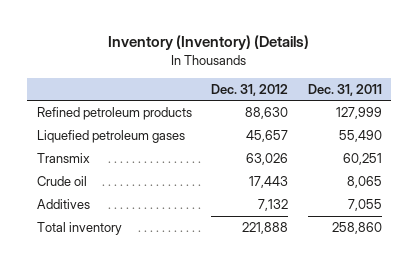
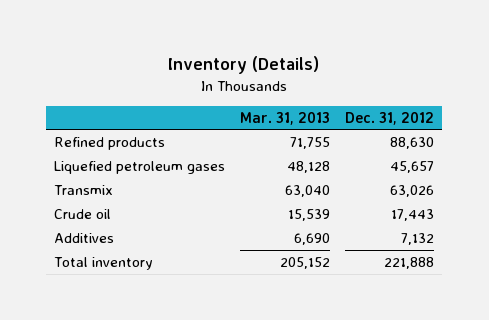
[108,35,310,51] Inventory (Inventory) (Details) -> [168,56,320,75] Inventory (Details)
[307,83,382,96] Dec. 31, 2011 -> none
none -> [240,111,331,125] Mar. 31, 2013
[36,107,192,121] Refined petroleum products -> [54,136,166,150] Refined products

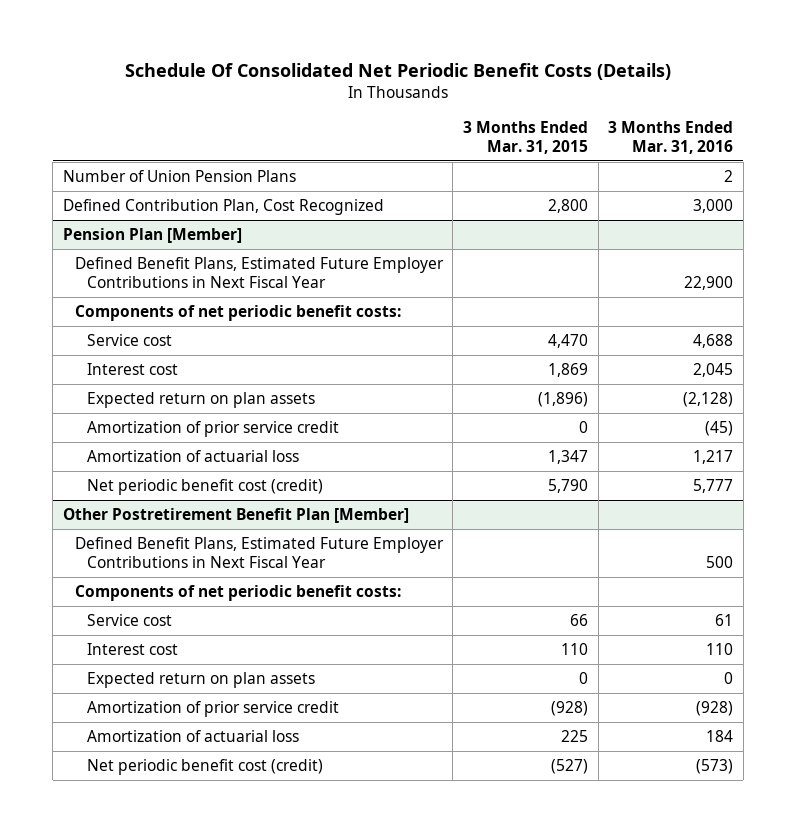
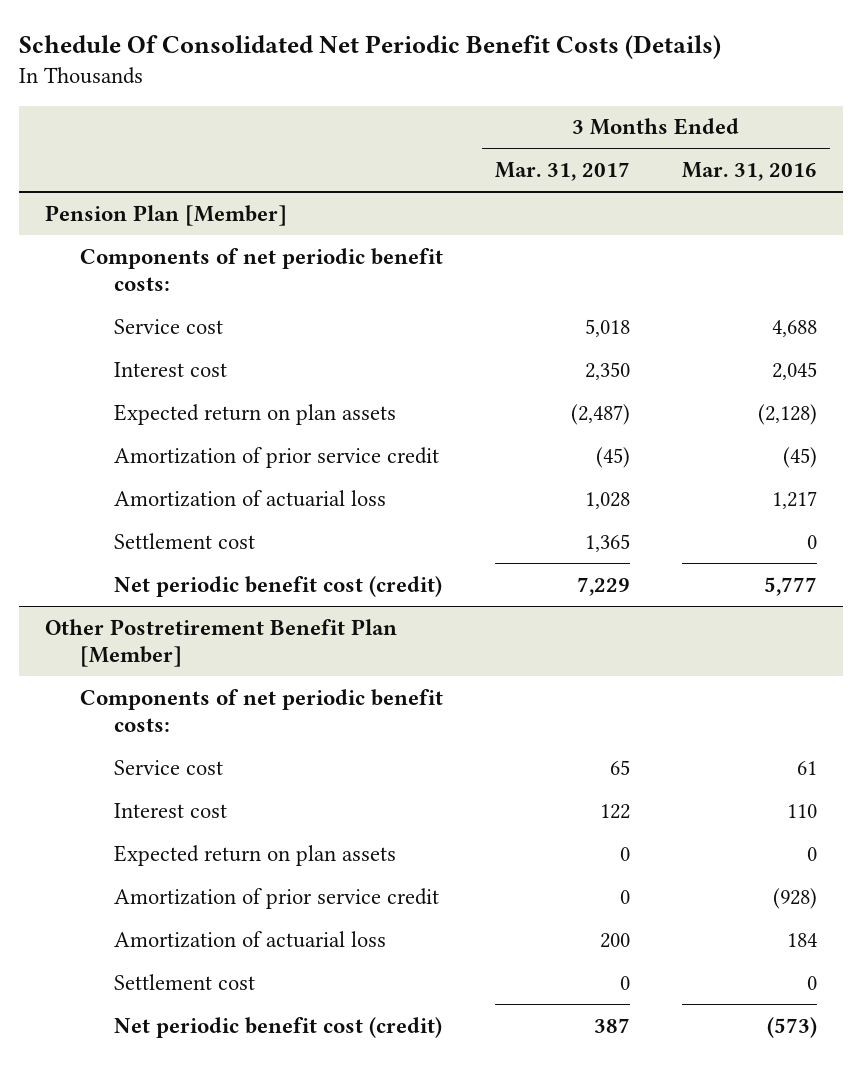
[463,120,589,154] 3 Months Ended Mar. 31, 2015 -> none
none -> [494,162,630,182] Mar. 31, 2017
[62,169,296,182] Number of Union Pension Plans -> none
[62,198,384,215] Defined Contribution Plan, Cost Recognized -> none
[74,256,444,288] Defined Benefit Plans, Estimated Future Employer Contributions in Next Fiscal Year -> none
none -> [114,532,256,549] Settlement cost
[74,536,444,568] Defined Benefit Plans, Estimated Future Employer Contributions in Next Fiscal Year -> none
none -> [114,973,256,990] Settlement cost

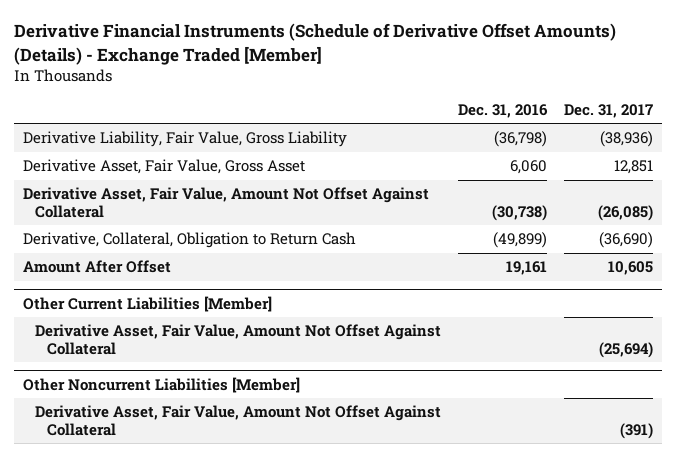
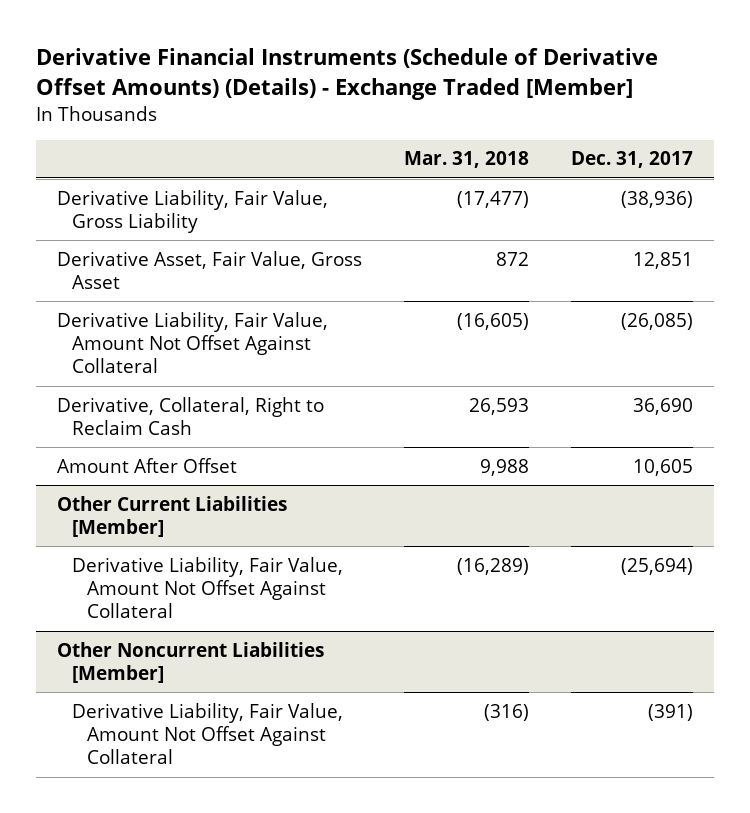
[458,103,549,118] Dec. 31, 2016 -> none
none -> [403,151,529,169] Mar. 31, 2018
[22,187,429,218] Derivative Asset, Fair Value, Amount Not Offset Against Collateral -> [56,311,328,374] Derivative Liability, Fair Value, Amount Not Offset Against Collateral
[22,232,356,249] Derivative, Collateral, Obligation to Return Cash -> [56,396,324,436] Derivative, Collateral, Right to Reclaim Cash
[599,232,654,249] (36,690) -> [633,397,694,415] 36,690
[35,324,442,355] Derivative Asset, Fair Value, Amount Not Offset Against Collateral -> [71,556,343,619] Derivative Liability, Fair Value, Amount Not Offset Against Collateral
[35,405,442,436] Derivative Asset, Fair Value, Amount Not Offset Against Collateral -> [71,702,343,765] Derivative Liability, Fair Value, Amount Not Offset Against Collateral

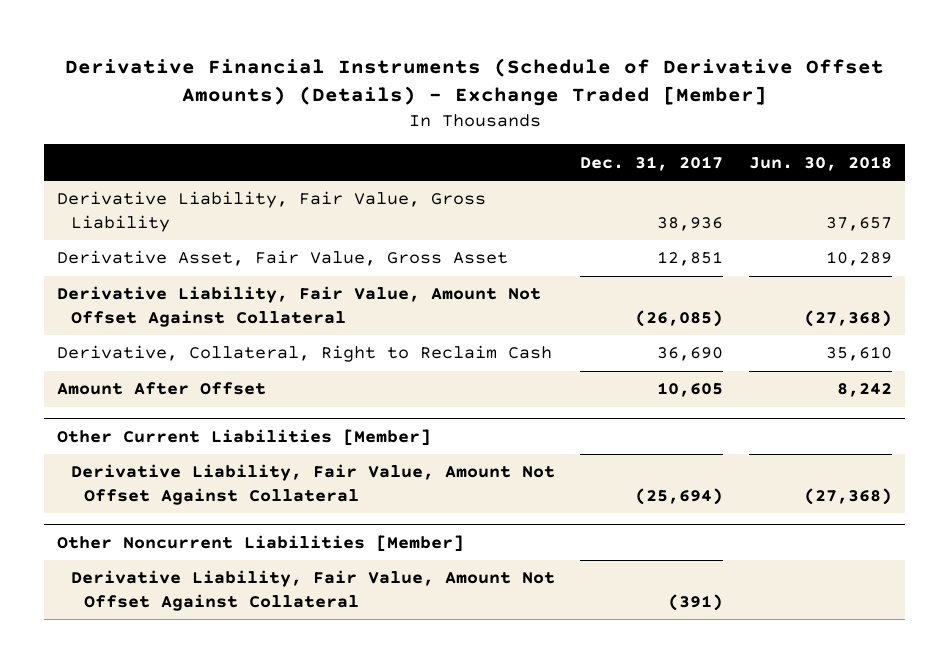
[403,151,529,169] Mar. 31, 2018 -> none
none -> [749,155,893,171] Jun. 30, 2018
[621,190,694,208] (38,936) -> [657,216,724,231] 38,936

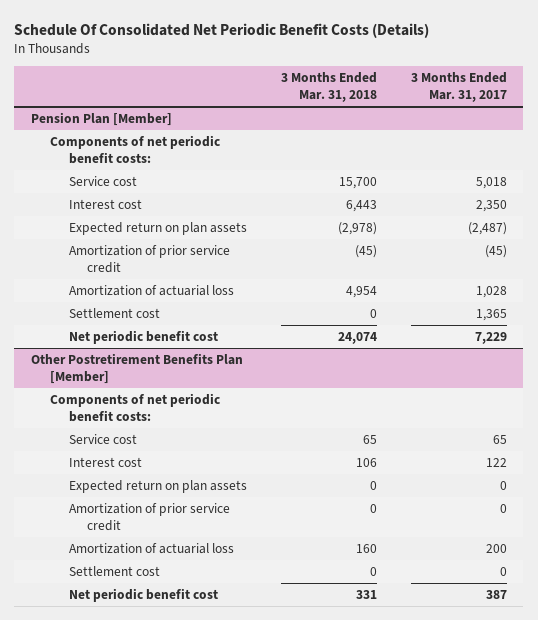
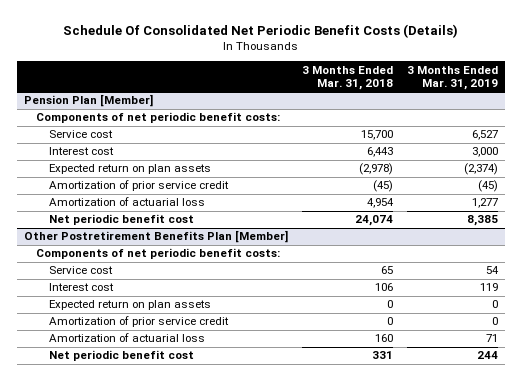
[410,72,507,103] 3 Months Ended Mar. 31, 2017 -> none
none -> [406,65,498,91] 3 Months Ended Mar. 31, 2019
[68,307,160,318] Settlement cost -> none
[68,565,160,576] Settlement cost -> none

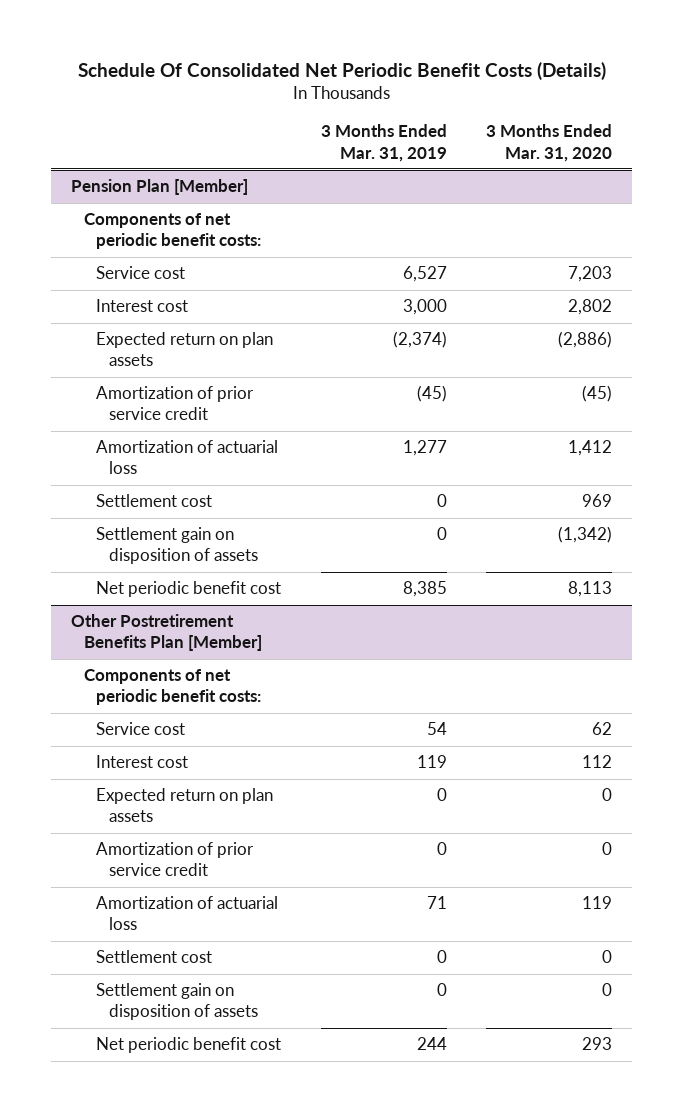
[301,65,393,91] 3 Months Ended Mar. 31, 2018 -> none
none -> [486,124,613,162] 3 Months Ended Mar. 31, 2020
none -> [96,494,213,508] Settlement cost
none -> [96,527,259,565] Settlement gain on disposition of assets
none -> [96,950,213,964] Settlement cost
none -> [96,983,259,1021] Settlement gain on disposition of assets

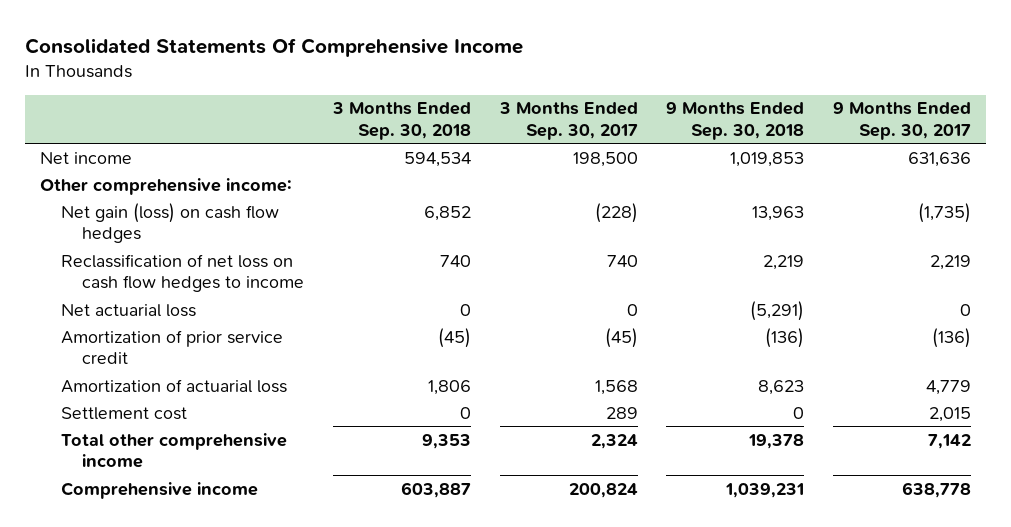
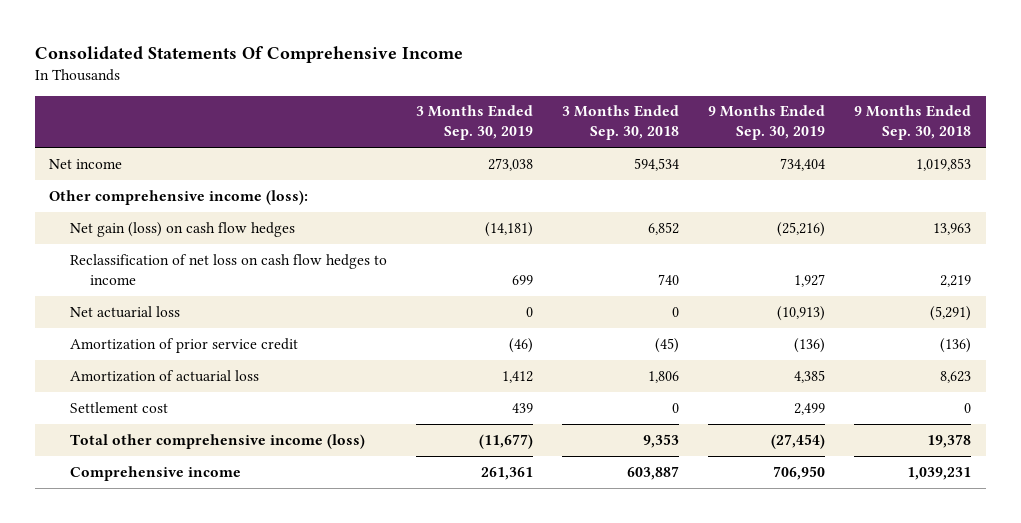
[498,102,638,140] 3 Months Ended Sep. 30, 2017 -> none
[833,102,972,140] 9 Months Ended Sep. 30, 2017 -> none
none -> [415,105,533,141] 3 Months Ended Sep. 30, 2019
none -> [708,105,826,141] 9 Months Ended Sep. 30, 2019
[39,177,292,195] Other comprehensive income: -> [49,189,309,205] Other comprehensive income (loss):
[60,432,287,469] Total other comprehensive income -> [69,433,365,449] Total other comprehensive income (loss)

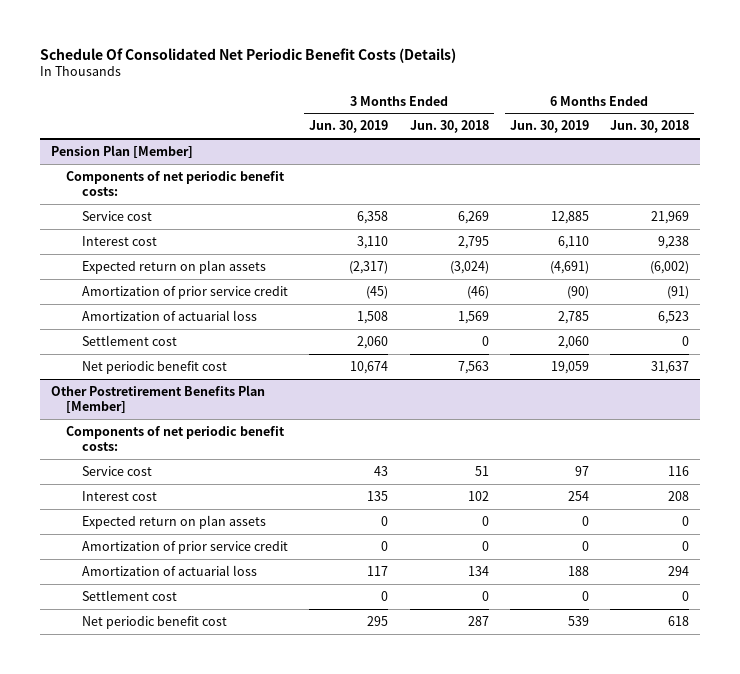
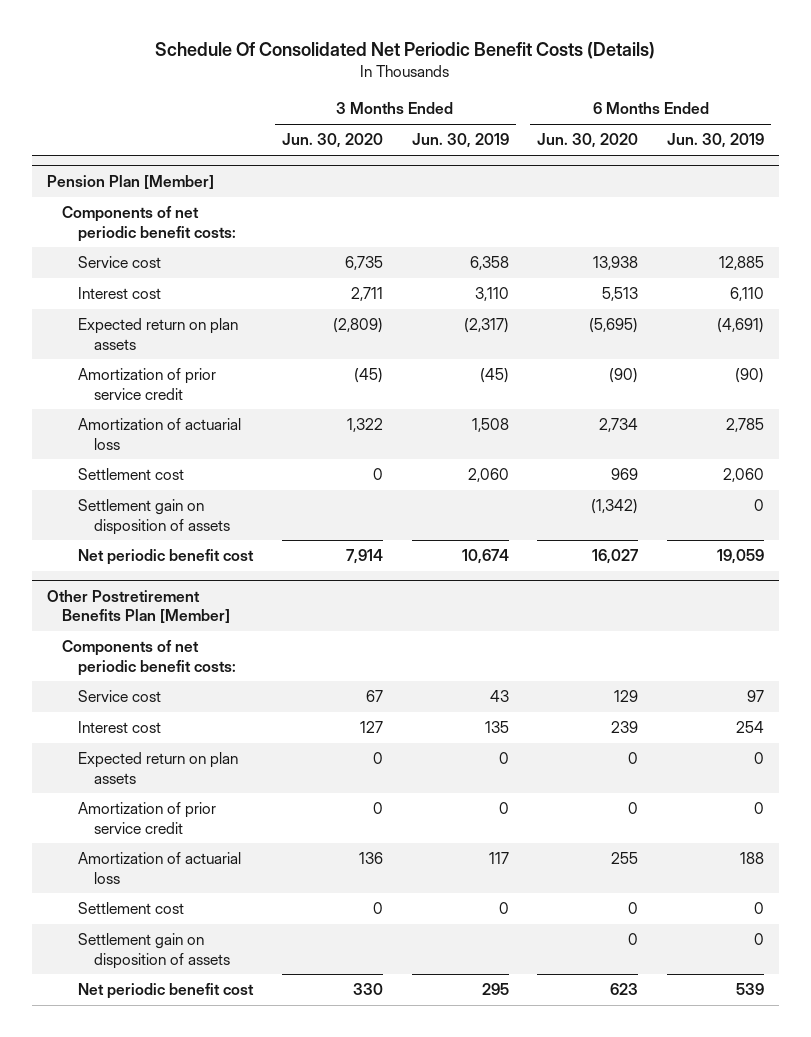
[409,120,489,134] Jun. 30, 2018 -> none
[610,120,690,134] Jun. 30, 2018 -> none
none -> [281,133,383,149] Jun. 30, 2020
none -> [537,133,639,149] Jun. 30, 2020
none -> [77,499,230,535] Settlement gain on disposition of assets
none -> [77,933,230,969] Settlement gain on disposition of assets

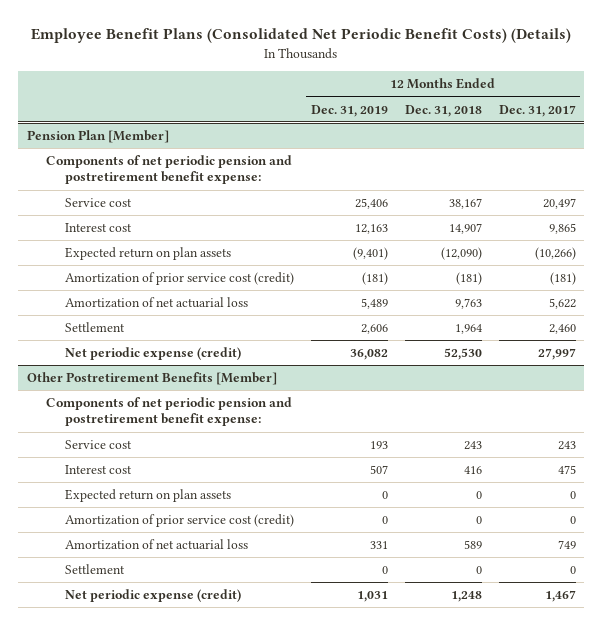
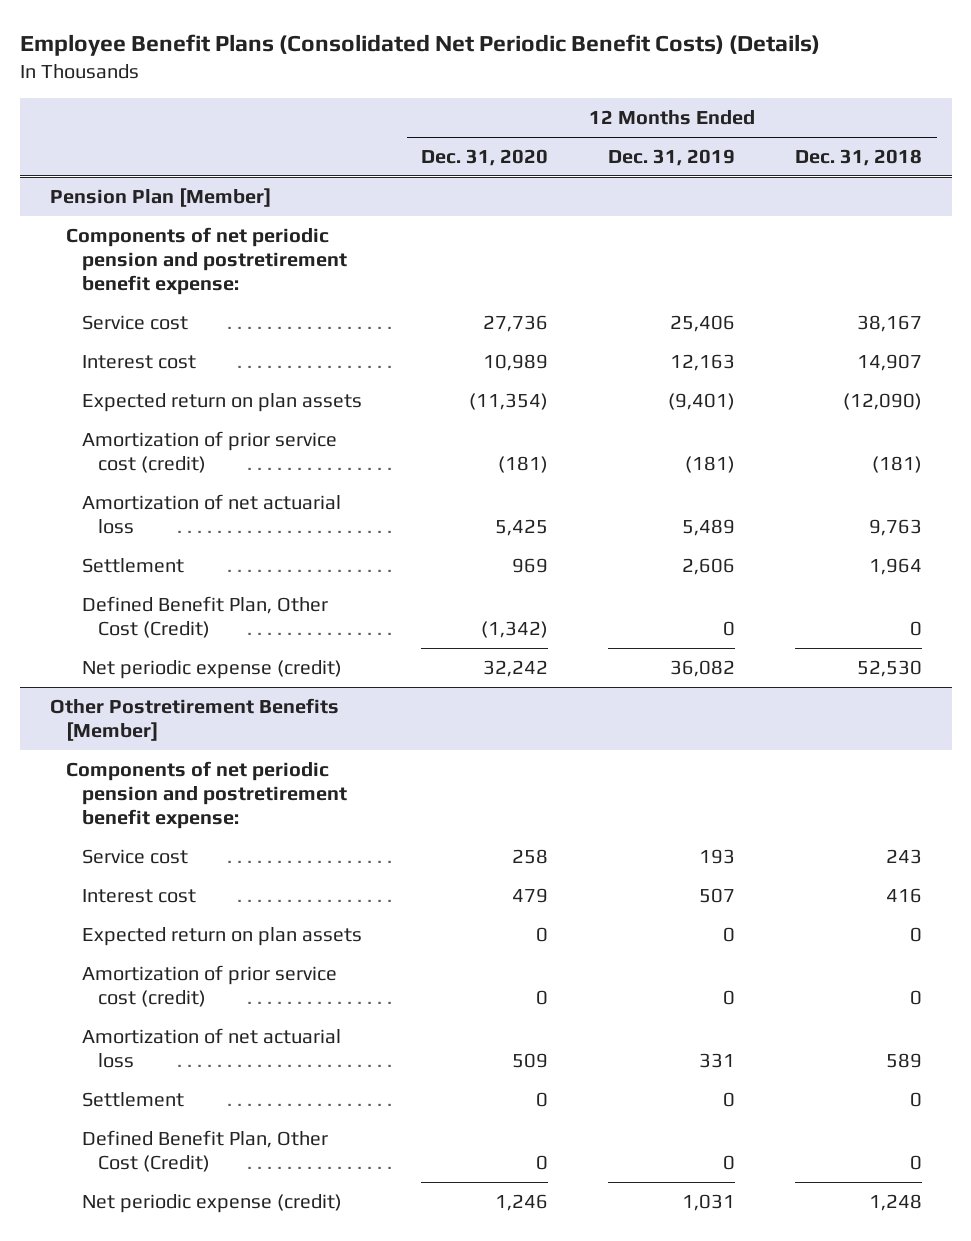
[498,104,576,117] Dec. 31, 2017 -> none
none -> [421,149,549,167] Dec. 31, 2020
none -> [81,595,328,638] Defined Benefit Plan, Other Cost (Credit)
none -> [81,1129,328,1172] Defined Benefit Plan, Other Cost (Credit)

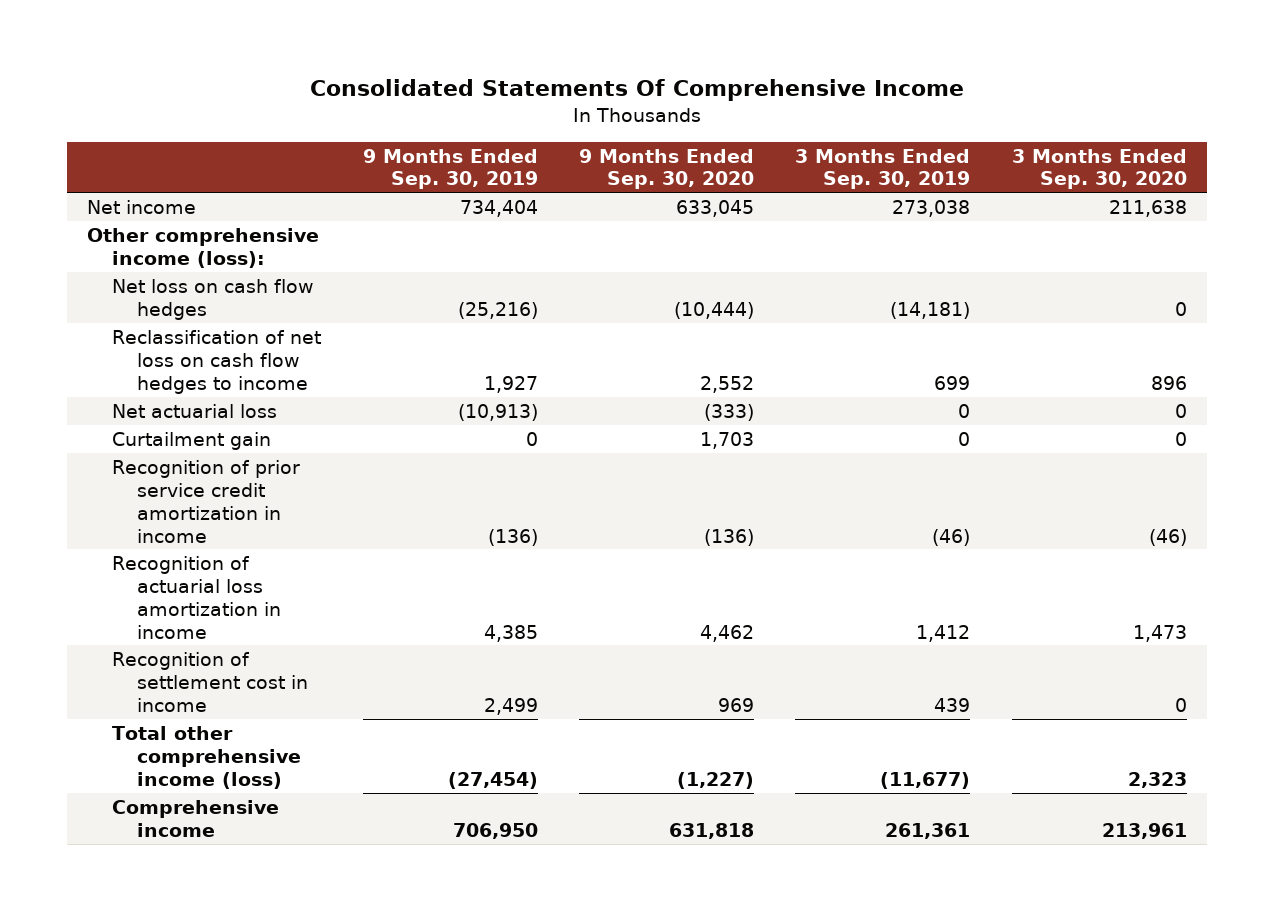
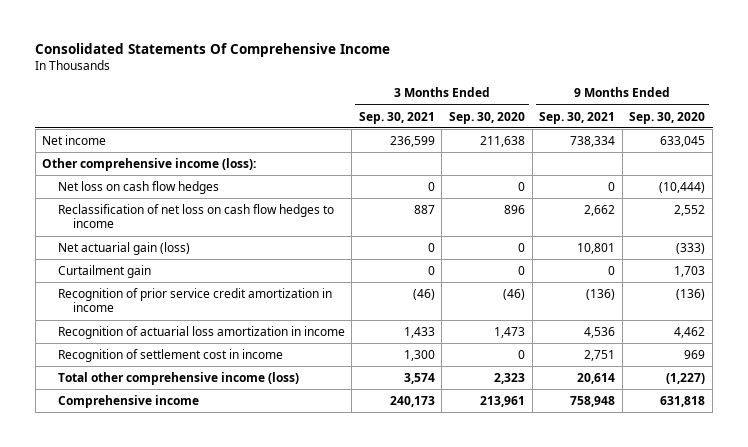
[362,148,538,190] 9 Months Ended Sep. 30, 2019 -> none
[795,148,971,190] 3 Months Ended Sep. 30, 2019 -> none
none -> [358,111,435,124] Sep. 30, 2021
none -> [539,111,616,124] Sep. 30, 2021
[112,403,278,418] Net actuarial loss -> [57,241,190,255] Net actuarial gain (loss)

